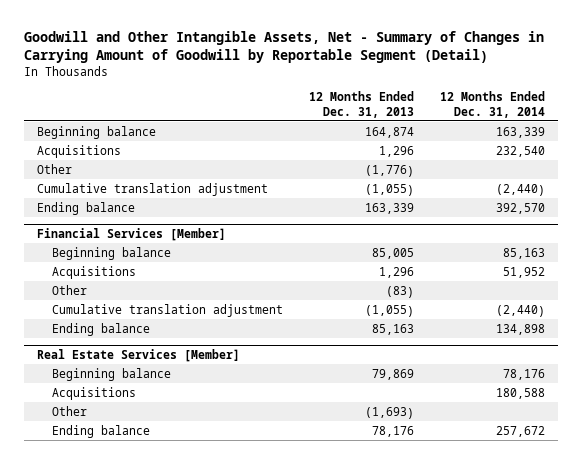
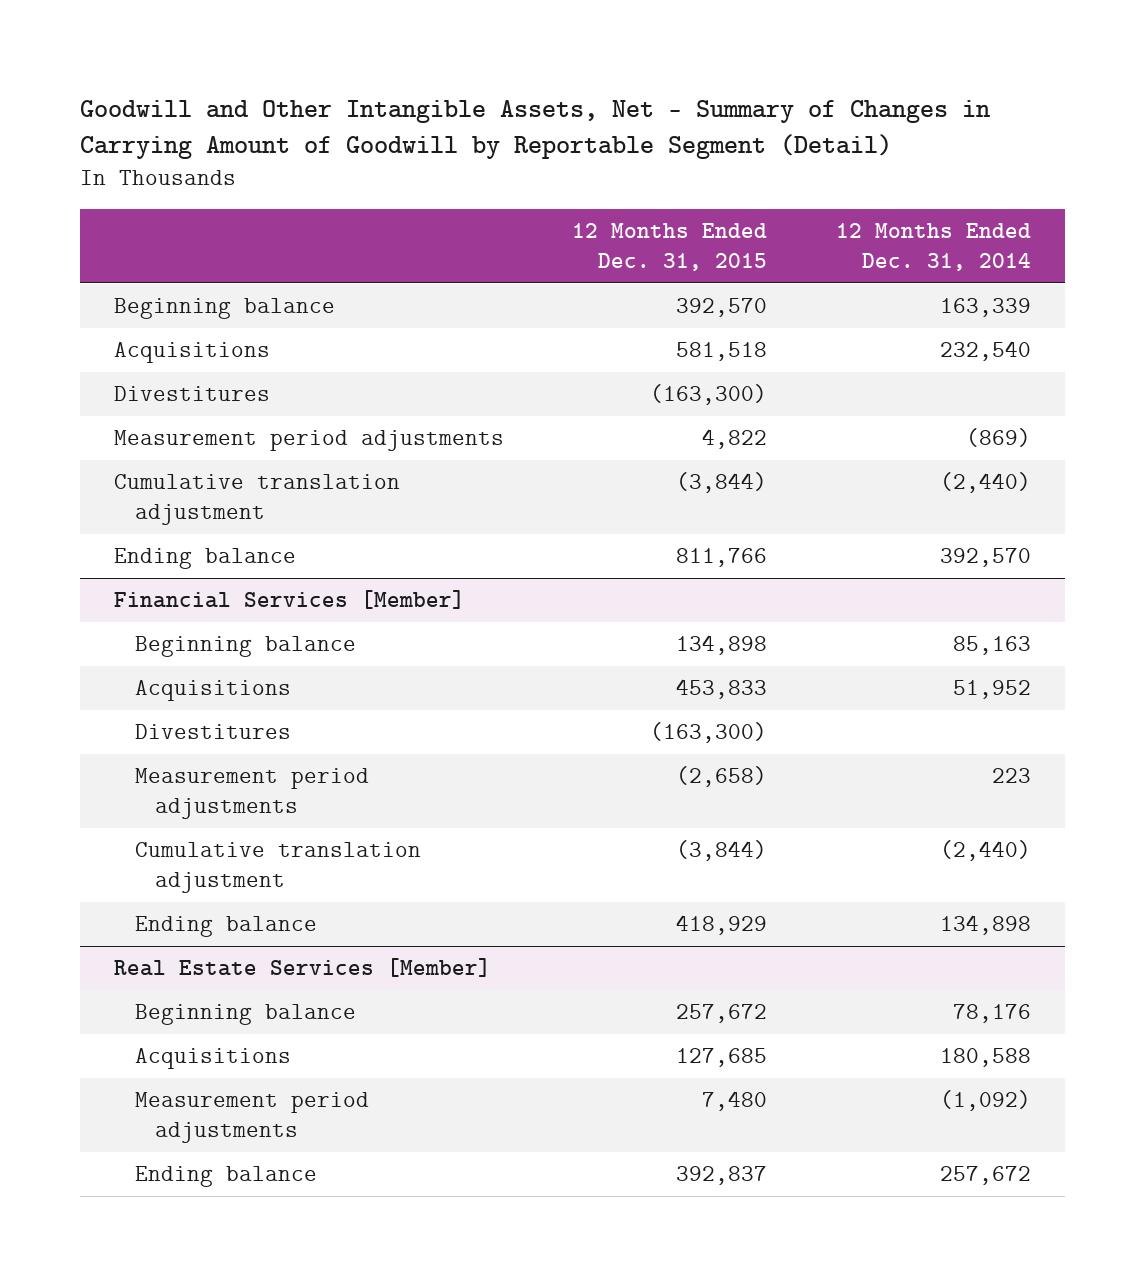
[308,91,414,118] 12 Months Ended Dec. 31, 2013 -> none
none -> [572,223,768,271] 12 Months Ended Dec. 31, 2015
[37,163,73,174] Other -> none
none -> [114,386,271,402] Divestitures
none -> [114,430,505,452] Measurement period adjustments
[51,284,87,295] Other -> none
none -> [134,724,291,740] Divestitures
none -> [134,768,369,819] Measurement period adjustments
[51,405,87,416] Other -> none
none -> [134,1092,369,1143] Measurement period adjustments

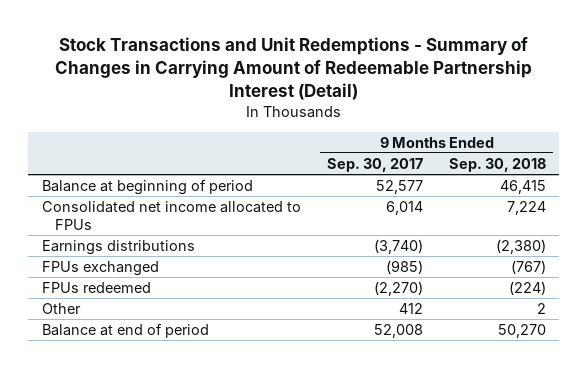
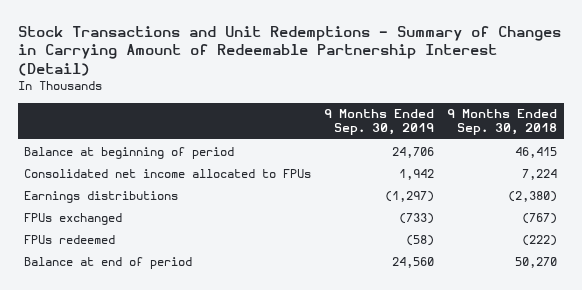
[326,157,423,172] Sep. 30, 2017 -> none
none -> [324,109,435,136] 9 Months Ended Sep. 30, 2019
[41,303,81,315] Other -> none
[509,281,547,296] (224) -> [522,234,558,246] (222)

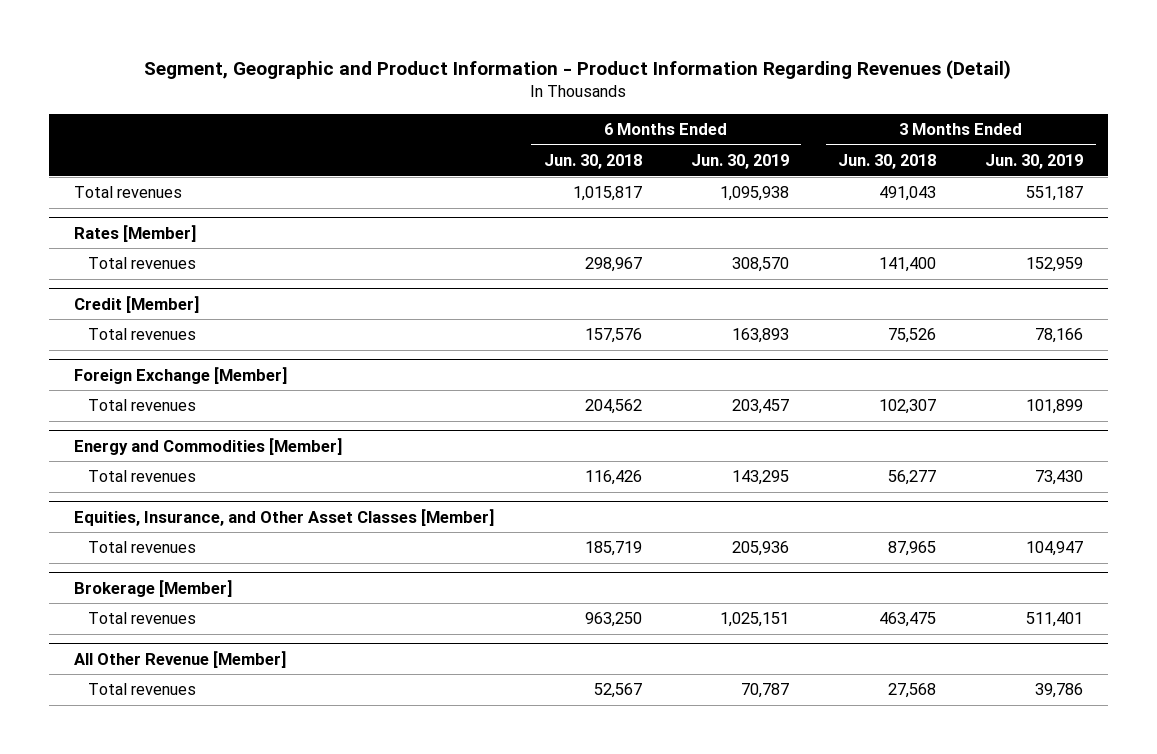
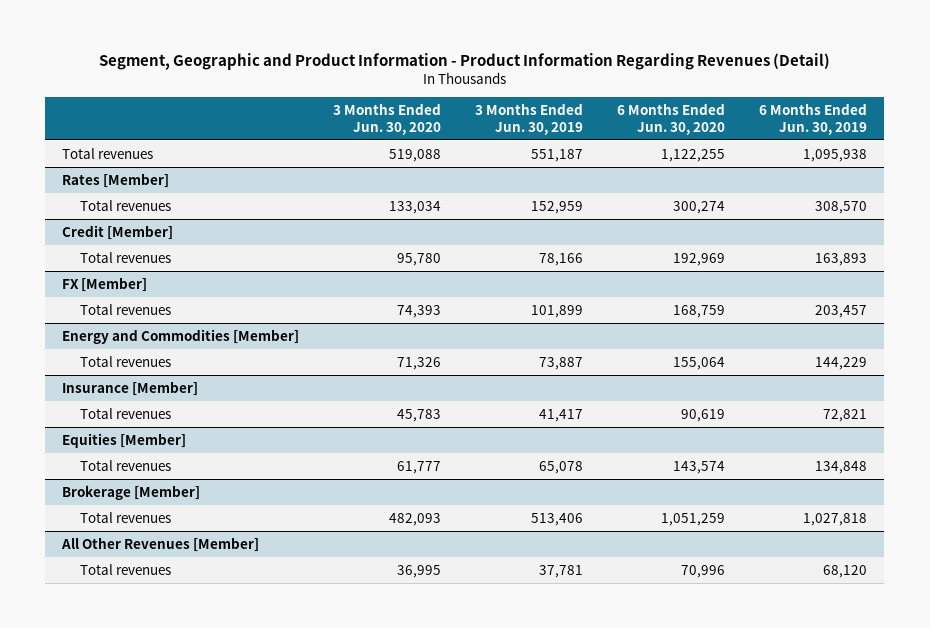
[543,153,642,169] Jun. 30, 2018 -> none
[838,153,937,169] Jun. 30, 2018 -> none
none -> [333,102,442,135] 3 Months Ended Jun. 30, 2020
none -> [617,102,726,135] 6 Months Ended Jun. 30, 2020
[73,366,288,384] Foreign Exchange [Member] -> [62,276,148,292] FX [Member]
[73,508,495,526] Equities, Insurance, and Other Asset Classes [Member] -> none
[731,470,789,486] 143,295 -> [815,356,868,370] 144,229
[1035,470,1084,486] 73,430 -> [539,356,584,370] 73,887
none -> [62,380,199,396] Insurance [Member]
[731,541,789,557] 205,936 -> [823,408,868,422] 72,821
[1026,541,1084,557] 104,947 -> [539,408,584,422] 41,417
none -> [62,432,187,448] Equities [Member]
none -> [80,459,172,471] Total revenues
[719,612,789,628] 1,025,151 -> [803,512,868,526] 1,027,818
[1026,612,1084,628] 511,401 -> [531,512,584,526] 513,406
[73,650,287,668] All Other Revenue [Member] -> [61,536,260,552] All Other Revenues [Member]
[740,683,789,699] 70,787 -> [823,564,868,578] 68,120
[1035,683,1084,699] 39,786 -> [539,564,584,578] 37,781

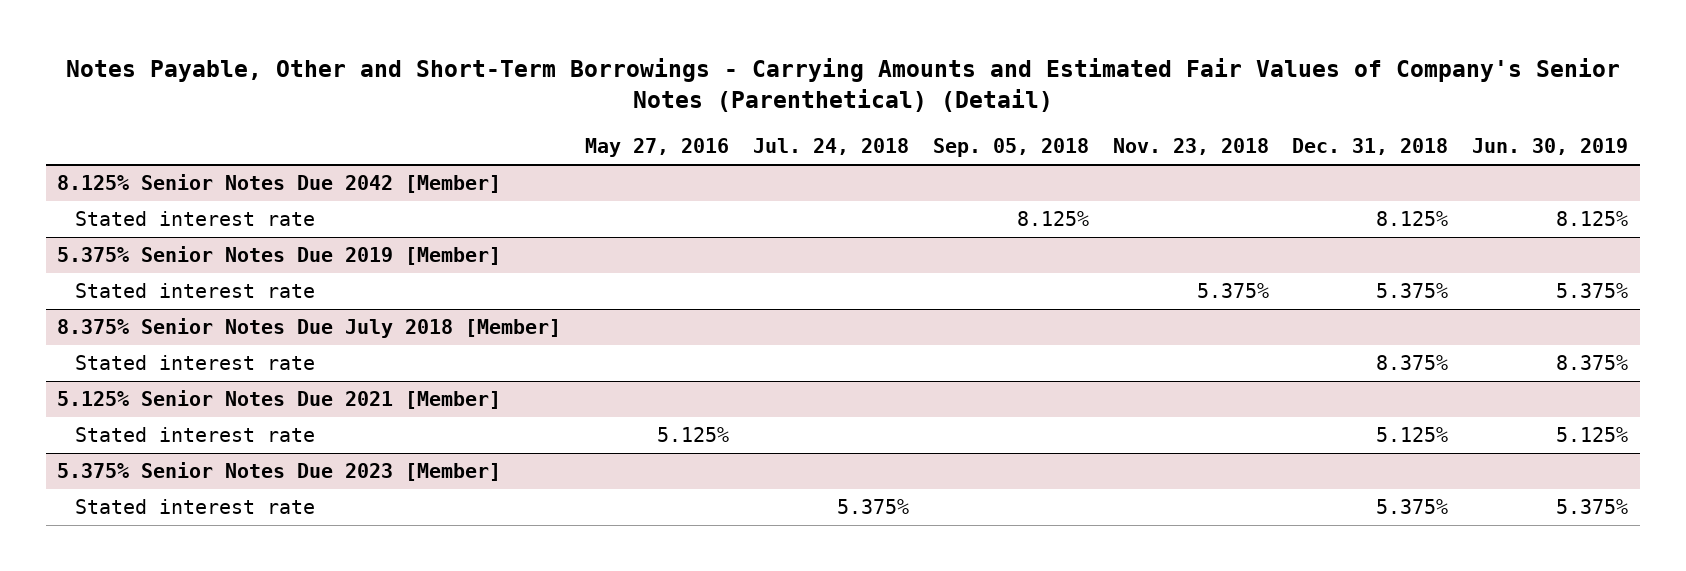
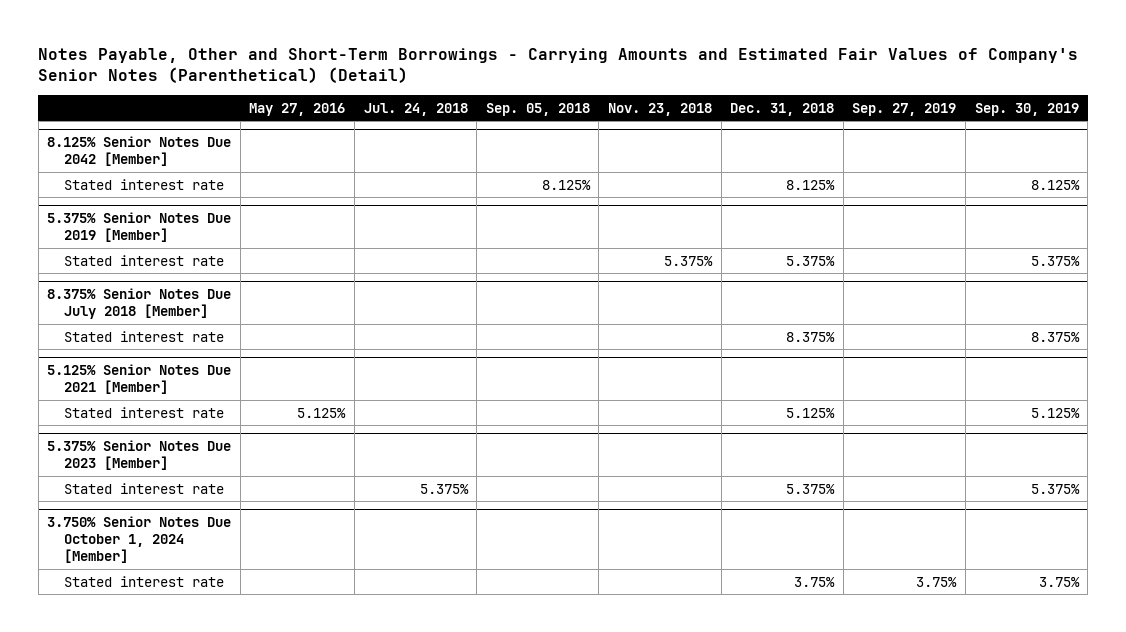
[1472,138,1629,156] Jun. 30, 2019 -> none
none -> [852,102,957,116] Sep. 27, 2019
none -> [974,102,1079,116] Sep. 30, 2019
none -> [47,516,232,564] 3.750% Senior Notes Due October 1, 2024 [Member]
none -> [63,575,224,587] Stated interest rate

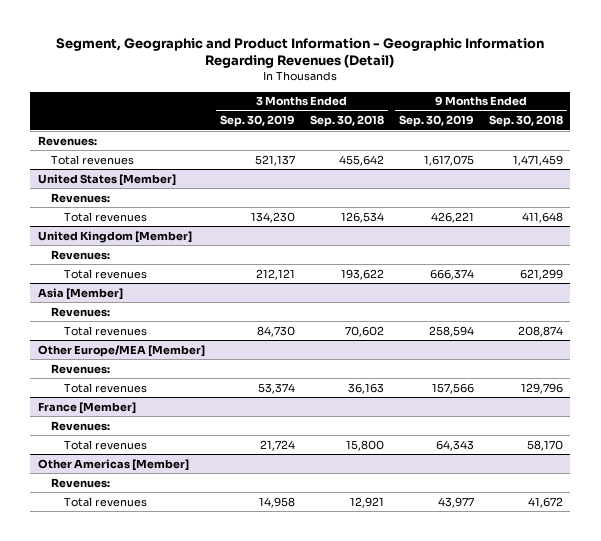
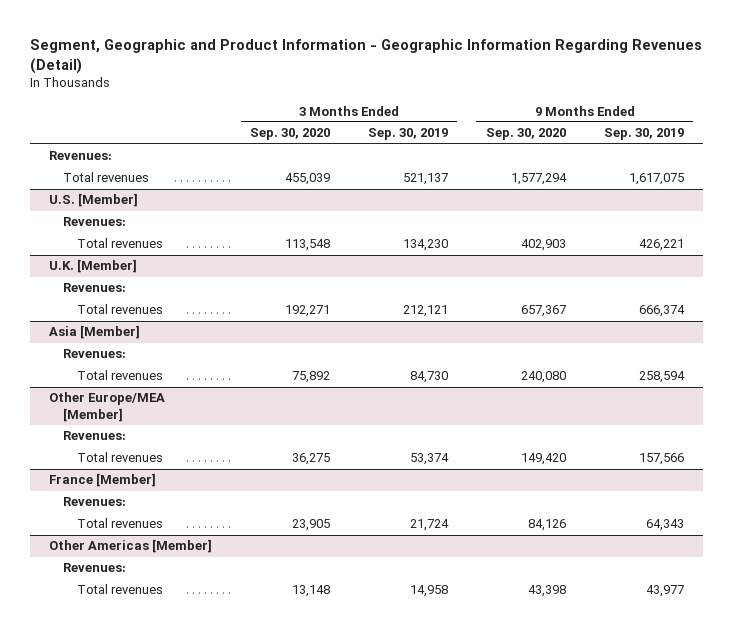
[309,115,384,128] Sep. 30, 2018 -> none
[488,115,563,128] Sep. 30, 2018 -> none
none -> [250,128,331,141] Sep. 30, 2020
none -> [485,128,566,141] Sep. 30, 2020
[37,173,176,186] United States [Member] -> [49,193,139,208] U.S. [Member]
[37,230,192,243] United Kingdom [Member] -> [49,259,138,274] U.K. [Member]

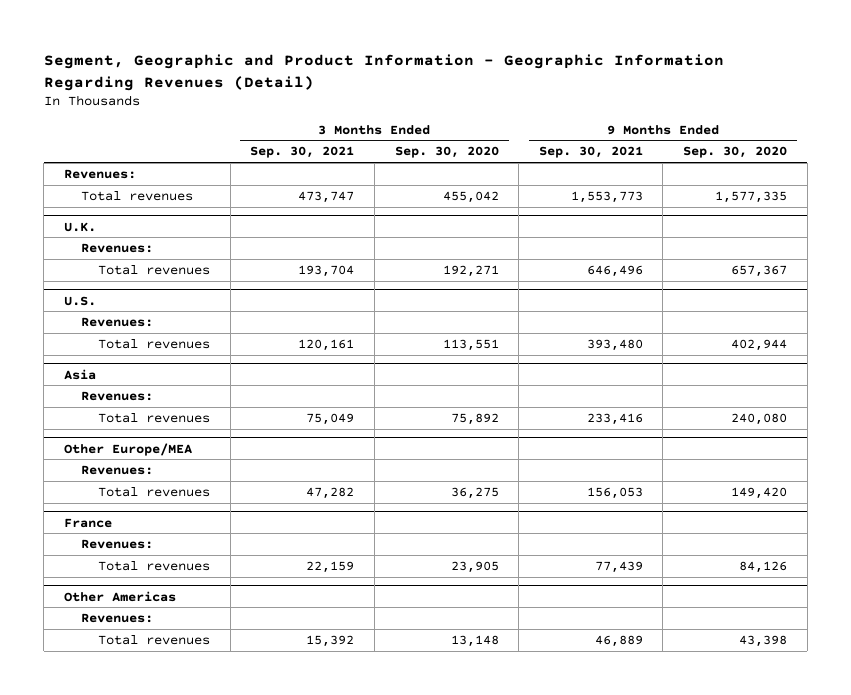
[367,128,448,141] Sep. 30, 2019 -> none
[603,128,684,141] Sep. 30, 2019 -> none
none -> [250,146,355,159] Sep. 30, 2021
none -> [538,146,643,159] Sep. 30, 2021
[49,193,139,208] U.S. [Member] -> none
[63,217,127,227] Revenues: -> none
[77,238,164,249] Total revenues -> none
[285,173,331,186] 455,039 -> [442,190,499,203] 455,042
[510,173,567,186] 1,577,294 -> [715,190,788,203] 1,577,335
[49,259,138,274] U.K. [Member] -> [64,221,97,232] U.K.
[49,325,141,340] Asia [Member] -> none
none -> [64,295,97,306] U.S.
none -> [98,338,211,349] Total revenues
none -> [64,368,97,380] Asia
none -> [81,390,154,401] Revenues:
[49,392,166,422] Other Europe/MEA [Member] -> [64,442,193,456] Other Europe/MEA
[49,473,157,488] France [Member] -> [64,517,113,528] France
[49,539,213,554] Other Americas [Member] -> [64,590,177,602] Other Americas

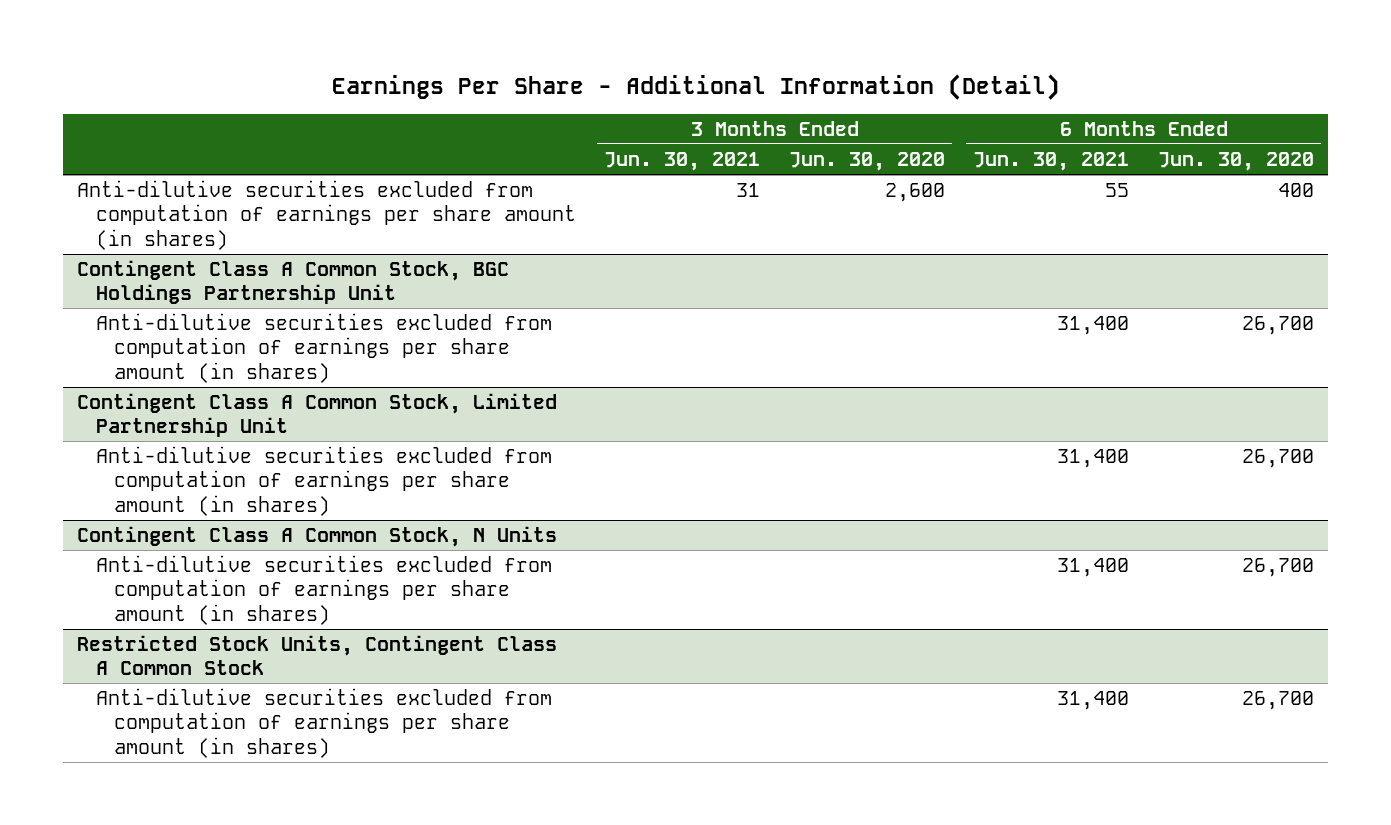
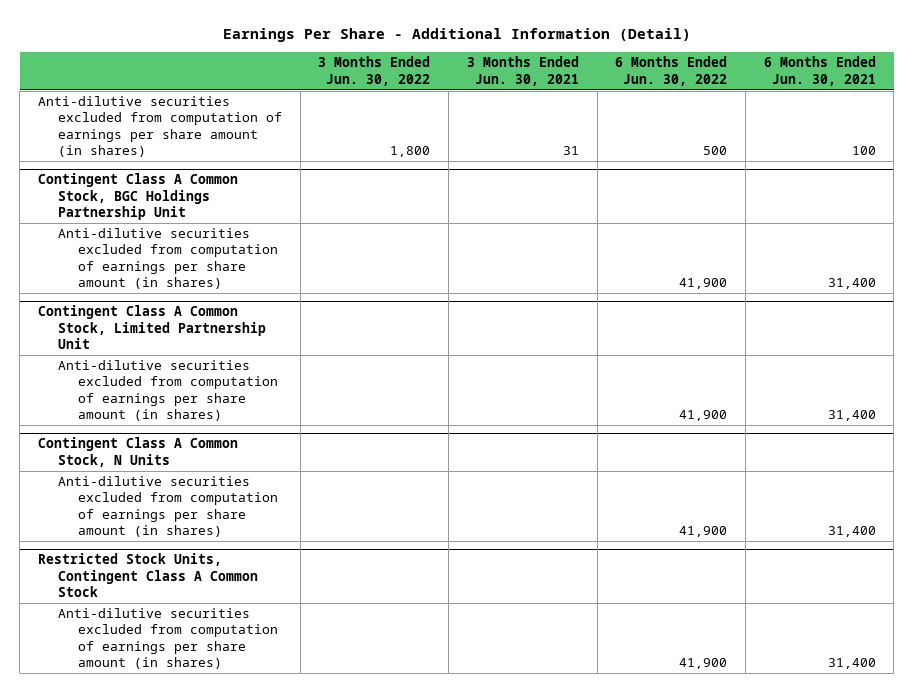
[788,151,945,171] Jun. 30, 2020 -> none
[1157,151,1314,171] Jun. 30, 2020 -> none
none -> [318,56,431,86] 3 Months Ended Jun. 30, 2022
none -> [615,56,728,86] 6 Months Ended Jun. 30, 2022
[1105,182,1130,197] 55 -> [851,145,876,155] 100

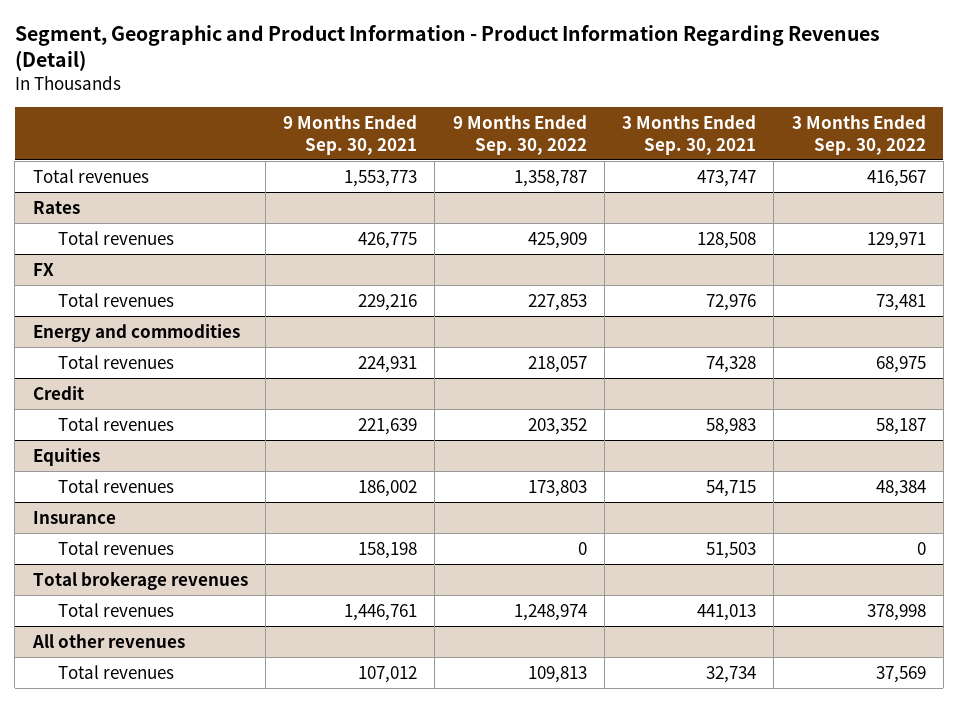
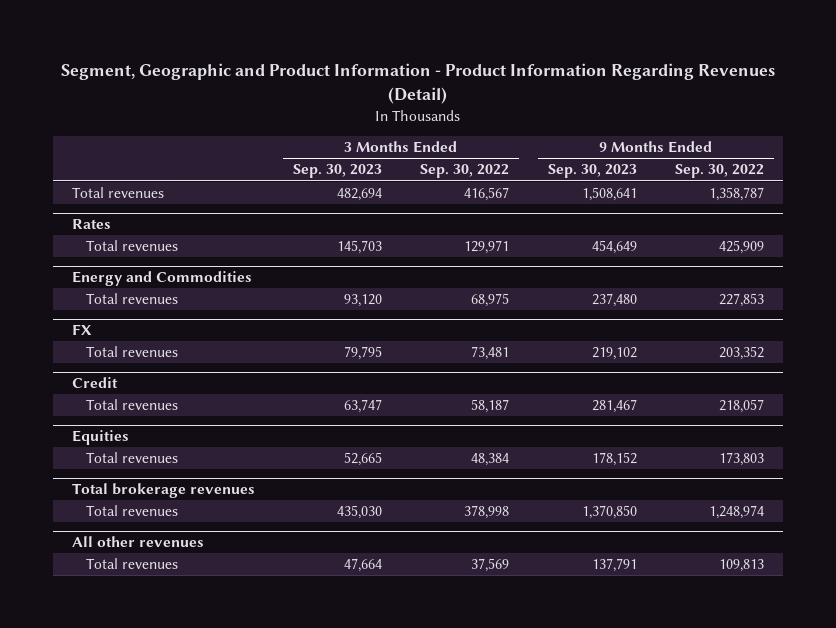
[283,114,418,155] 9 Months Ended Sep. 30, 2021 -> none
[622,114,757,155] 3 Months Ended Sep. 30, 2021 -> none
none -> [293,164,383,179] Sep. 30, 2023
none -> [547,164,637,179] Sep. 30, 2023
none -> [71,271,252,287] Energy and Commodities
none -> [86,293,179,305] Total revenues
[32,323,240,342] Energy and commodities -> none
[58,354,175,369] Total revenues -> none
[527,293,587,311] 227,853 -> [719,346,765,361] 203,352
[527,417,587,435] 203,352 -> [719,399,765,414] 218,057
[32,510,116,524] Insurance -> none
[58,540,175,555] Total revenues -> none

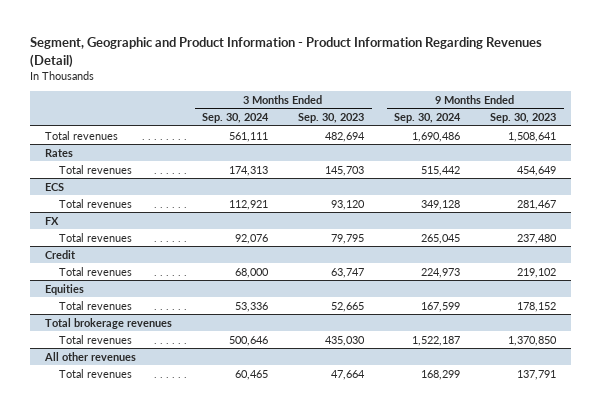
[420,164,510,179] Sep. 30, 2022 -> none
[675,164,765,179] Sep. 30, 2022 -> none
none -> [202,113,270,124] Sep. 30, 2024
none -> [394,113,462,124] Sep. 30, 2024
[71,271,252,287] Energy and Commodities -> none
none -> [44,182,64,191] ECS
[591,293,637,308] 237,480 -> [517,199,557,210] 281,467
[591,347,637,361] 219,102 -> [517,233,558,244] 237,480
[591,399,637,414] 281,467 -> [517,267,557,278] 219,102

